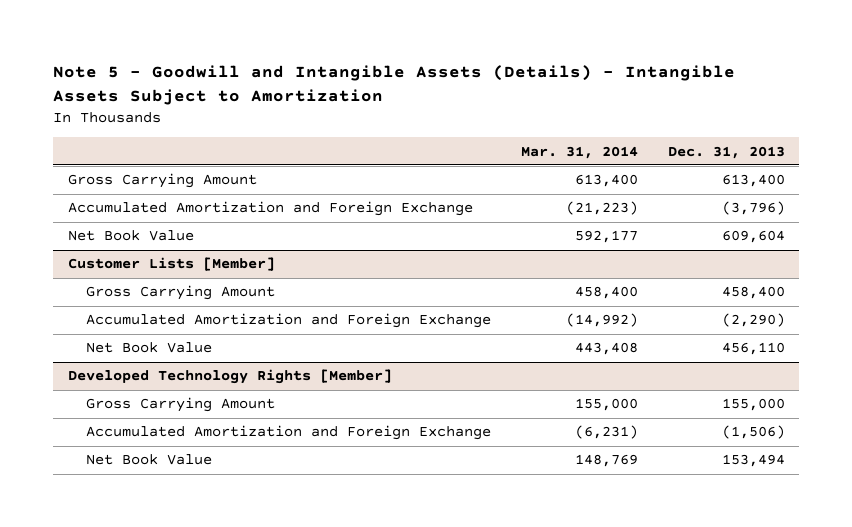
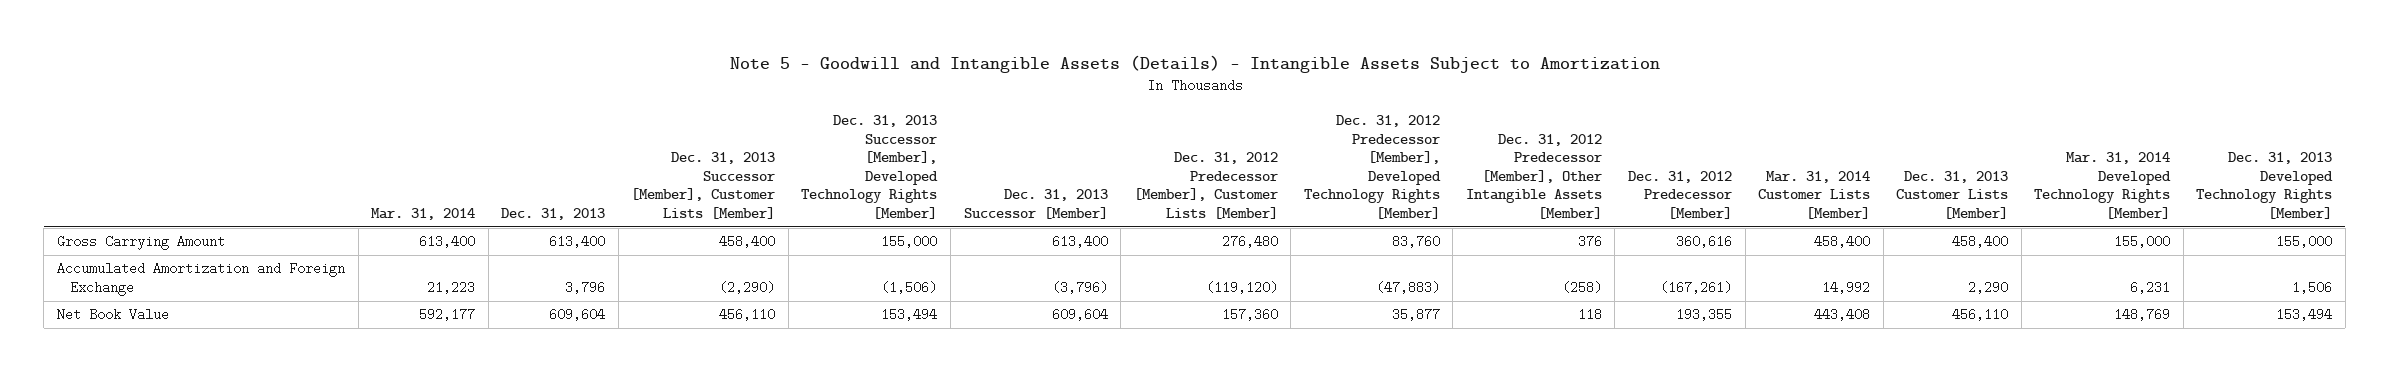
none -> [631,152,776,220] Dec. 31, 2013 Successor [Member], Customer Lists [Member]
none -> [801,114,939,220] Dec. 31, 2013 Successor [Member], Developed Technology Rights [Member]
none -> [963,189,1108,220] Dec. 31, 2013 Successor [Member]
none -> [1133,152,1278,220] Dec. 31, 2012 Predecessor [Member], Customer Lists [Member]
none -> [1303,114,1441,220] Dec. 31, 2012 Predecessor [Member], Developed Technology Rights [Member]
none -> [1465,133,1602,220] Dec. 31, 2012 Predecessor [Member], Other Intangible Assets [Member]
none -> [1627,170,1732,220] Dec. 31, 2012 Predecessor [Member]
none -> [1758,170,1871,220] Mar. 31, 2014 Customer Lists [Member]
none -> [1896,170,2009,220] Dec. 31, 2013 Customer Lists [Member]
none -> [2034,152,2172,220] Mar. 31, 2014 Developed Technology Rights [Member]
none -> [2196,152,2334,220] Dec. 31, 2013 Developed Technology Rights [Member]
[565,201,638,216] (21,223) -> [427,281,476,295] 21,223
[721,201,785,216] (3,796) -> [565,281,606,295] 3,796
[67,257,275,272] Customer Lists [Member] -> none
[86,285,276,301] Gross Carrying Amount -> none
[86,313,492,329] Accumulated Amortization and Foreign Exchange -> none
[86,342,213,354] Net Book Value -> none
[67,369,392,385] Developed Technology Rights [Member] -> none
[86,397,276,413] Gross Carrying Amount -> none
[86,425,492,441] Accumulated Amortization and Foreign Exchange -> none
[86,454,213,466] Net Book Value -> none

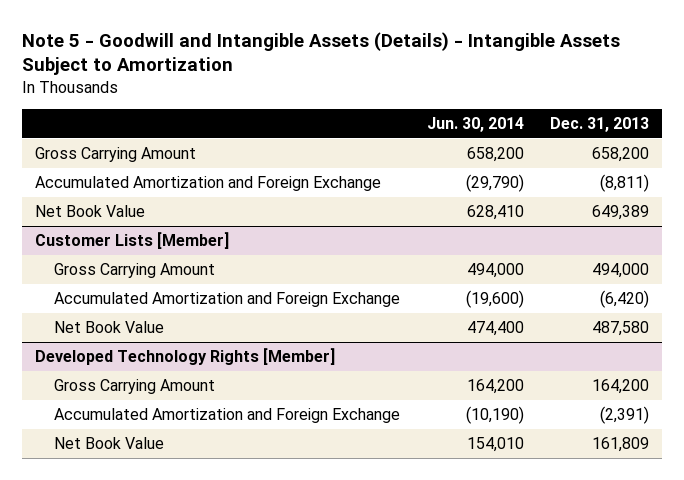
[371,208,476,221] Mar. 31, 2014 -> none
[631,152,776,220] Dec. 31, 2013 Successor [Member], Customer Lists [Member] -> none
[801,114,939,220] Dec. 31, 2013 Successor [Member], Developed Technology Rights [Member] -> none
[963,189,1108,220] Dec. 31, 2013 Successor [Member] -> none
[1133,152,1278,220] Dec. 31, 2012 Predecessor [Member], Customer Lists [Member] -> none
[1303,114,1441,220] Dec. 31, 2012 Predecessor [Member], Developed Technology Rights [Member] -> none
[1465,133,1602,220] Dec. 31, 2012 Predecessor [Member], Other Intangible Assets [Member] -> none
[1627,170,1732,220] Dec. 31, 2012 Predecessor [Member] -> none
[1758,170,1871,220] Mar. 31, 2014 Customer Lists [Member] -> none
[1896,170,2009,220] Dec. 31, 2013 Customer Lists [Member] -> none
[2034,152,2172,220] Mar. 31, 2014 Developed Technology Rights [Member] -> none
[2196,152,2334,220] Dec. 31, 2013 Developed Technology Rights [Member] -> none
none -> [426,117,524,133] Jun. 30, 2014
[549,235,606,249] 613,400 -> [591,147,649,163] 658,200
[565,281,606,295] 3,796 -> [599,174,649,193] (8,811)
[549,308,606,322] 609,604 -> [591,205,649,221] 649,389
none -> [34,232,229,250] Customer Lists [Member]
none -> [54,263,216,279] Gross Carrying Amount
none -> [54,292,401,308] Accumulated Amortization and Foreign Exchange
none -> [54,321,165,334] Net Book Value
none -> [34,348,335,366] Developed Technology Rights [Member]
none -> [54,379,216,395] Gross Carrying Amount
none -> [54,408,401,424] Accumulated Amortization and Foreign Exchange
none -> [54,437,165,450] Net Book Value

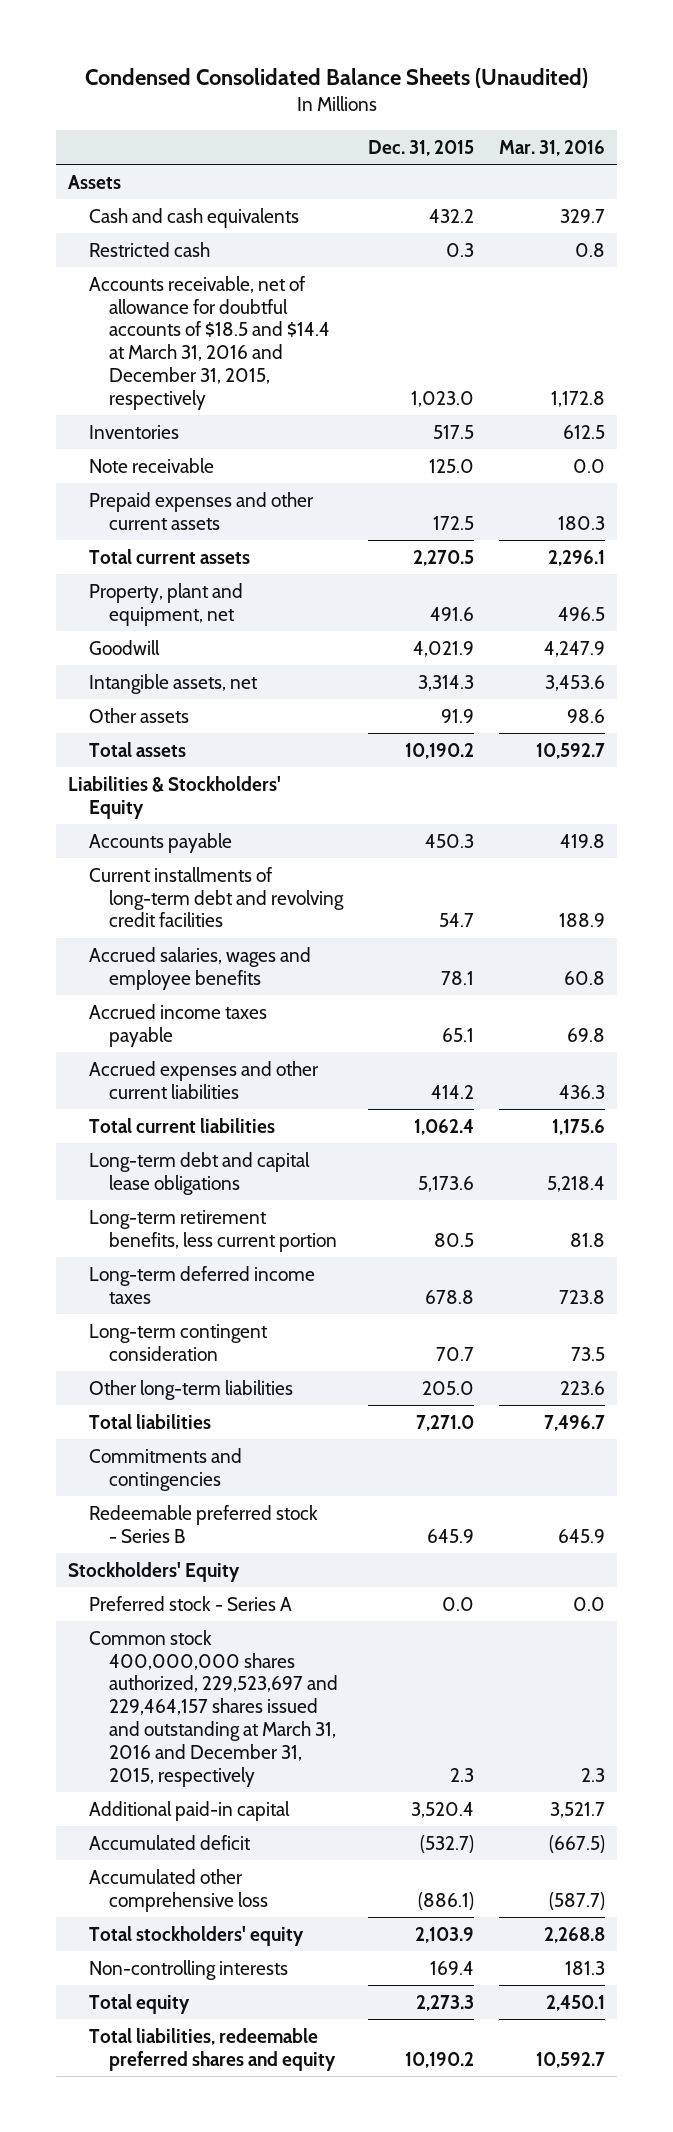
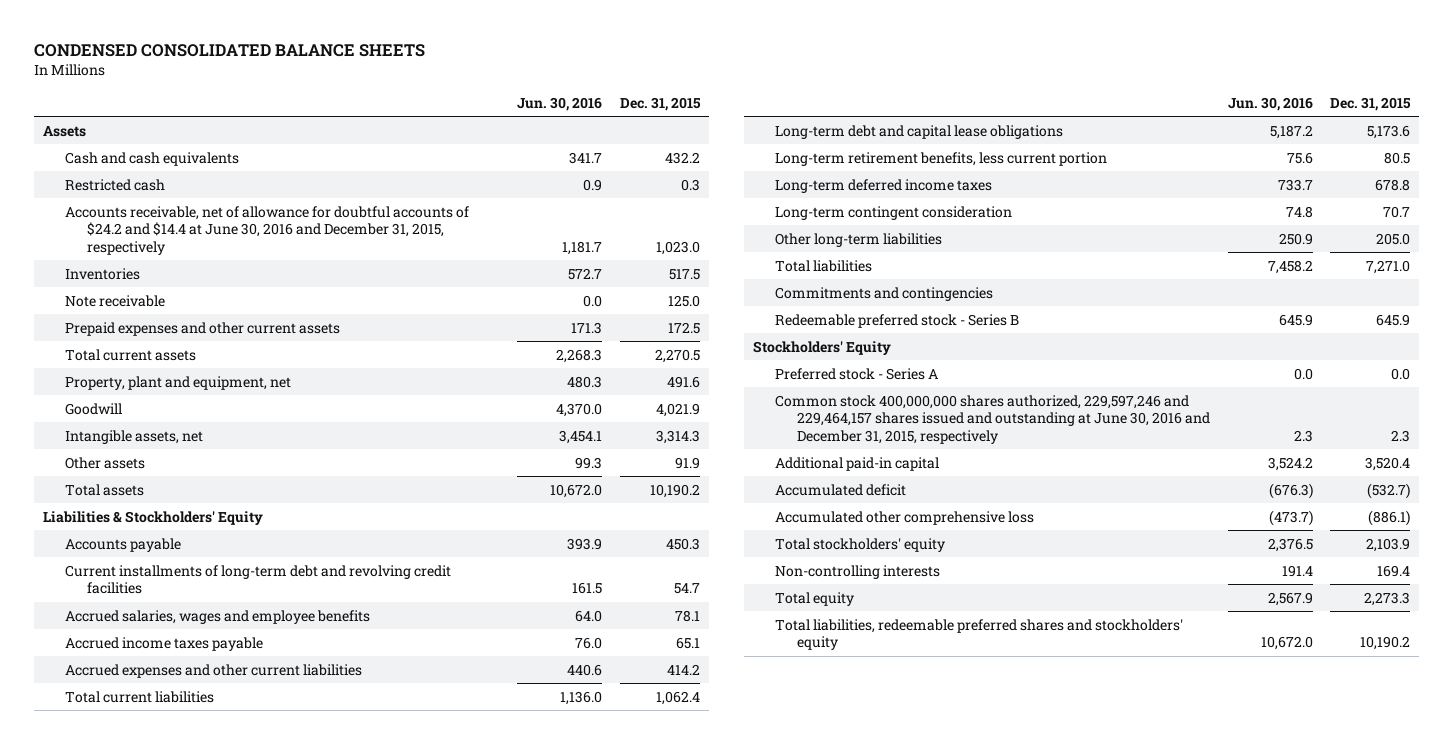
[84,68,588,89] Condensed Consolidated Balance Sheets (Unaudited) -> [33,43,425,57] CONDENSED CONSOLIDATED BALANCE SHEETS
[498,139,605,156] Mar. 31, 2016 -> none
none -> [517,96,603,111] Jun. 30, 2016
[88,275,330,411] Accounts receivable, net of allowance for doubtful accounts of $18.5 and $14.4 at March 31, 2016 and December 31, 2015, respectively -> [64,205,469,255] Accounts receivable, net of allowance for doubtful accounts of $24.2 and $14.4 at June 30, 2016 and December 31, 2015, respectively
[88,1629,338,1787] Common stock 400,000,000 shares authorized, 229,523,697 and 229,464,157 shares issued and outstanding at March 31, 2016 and December 31, 2015, respectively -> [774,394,1211,444] Common stock 400,000,000 shares authorized, 229,597,246 and 229,464,157 shares issued and outstanding at June 30, 2016 and December 31, 2015, respectively
[88,2027,336,2071] Total liabilities, redeemable preferred shares and equity -> [774,618,1183,651] Total liabilities, redeemable preferred shares and stockholders' equity

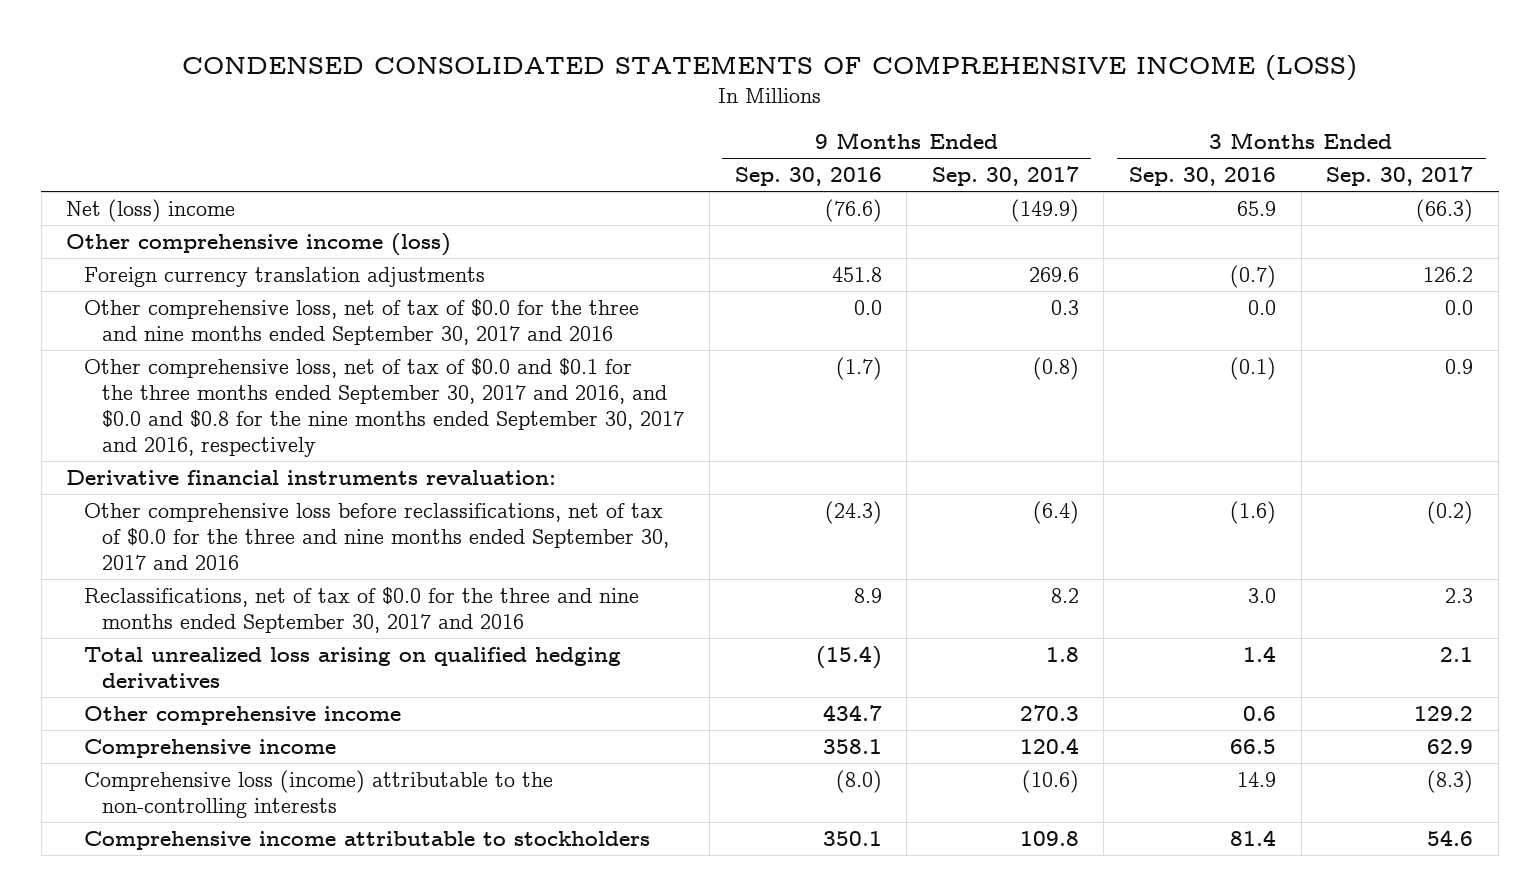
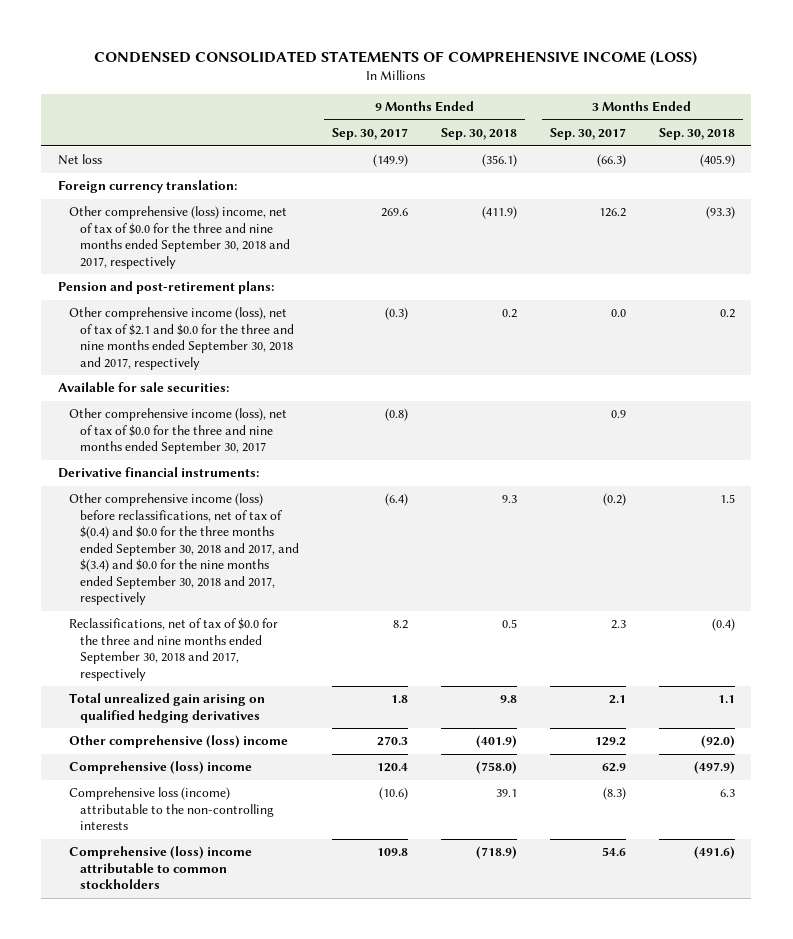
[734,167,882,187] Sep. 30, 2016 -> none
[1129,167,1277,187] Sep. 30, 2016 -> none
none -> [441,128,518,141] Sep. 30, 2018
none -> [658,128,735,141] Sep. 30, 2018
[66,233,452,257] Other comprehensive income (loss) -> none
[66,199,236,223] Net (loss) income -> [57,154,102,166] Net loss
none -> [57,180,237,194] Foreign currency translation:
[84,267,486,288] Foreign currency translation adjustments -> [69,206,291,269] Other comprehensive (loss) income, net of tax of $0.0 for the three and nine months ended September 30, 2018 and 2017, respectively
none -> [57,281,274,295] Pension and post-retirement plans:
[84,299,640,346] Other comprehensive loss, net of tax of $0.0 for the three and nine months ended September 30, 2017 and 2016 -> [69,307,295,370] Other comprehensive income (loss), net of tax of $2.1 and $0.0 for the three and nine months ended September 30, 2018 and 2017, respectively
[1050,300,1079,316] 0.3 -> [385,307,409,321] (0.3)
none -> [57,382,229,394] Available for sale securities:
[84,358,685,458] Other comprehensive loss, net of tax of $0.0 and $0.1 for the three months ended September 30, 2017 and 2016, and $0.0 and $0.8 for the nine months ended September 30, 2017 and 2016, respectively -> [69,408,288,455] Other comprehensive income (loss), net of tax of $0.0 for the three and nine months ended September 30, 2017
[66,470,557,486] Derivative financial instruments revaluation: -> [57,467,259,479] Derivative financial instruments:
[84,503,670,571] Other comprehensive loss before reclassifications, net of tax of $0.0 for the three and nine months ended September 30, 2017 and 2016 -> [69,493,300,606] Other comprehensive income (loss) before reclassifications, net of tax of $(0.4) and $0.0 for the three months ended September 30, 2018 and 2017, and $(3.4) and $0.0 for the nine months ended September 30, 2018 and 2017, respectively
[84,587,640,634] Reclassifications, net of tax of $0.0 for the three and nine months ended September 30, 2017 and 2016 -> [69,618,279,681] Reclassifications, net of tax of $0.0 for the three and nine months ended September 30, 2018 and 2017, respectively
[84,647,622,689] Total unrealized loss arising on qualified hedging derivatives -> [69,693,266,723] Total unrealized gain arising on qualified hedging derivatives
[84,706,402,726] Other comprehensive income -> [69,735,289,749] Other comprehensive (loss) income
[84,739,337,759] Comprehensive income -> [69,761,253,775] Comprehensive (loss) income
[84,831,651,851] Comprehensive income attributable to stockholders -> [69,846,253,890] Comprehensive (loss) income attributable to common stockholders

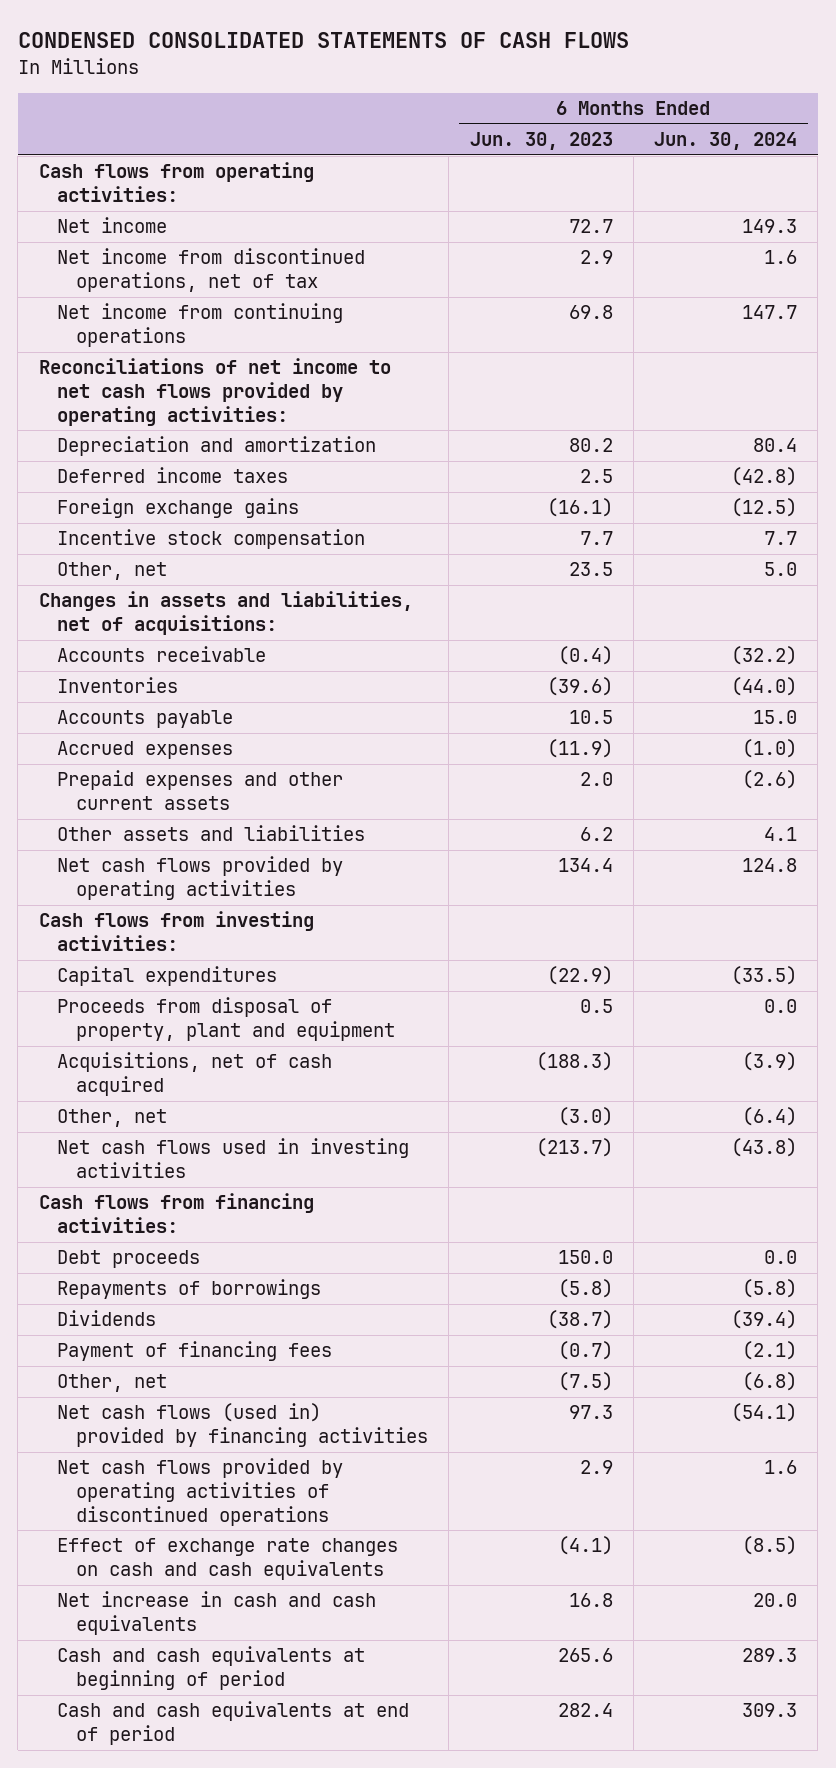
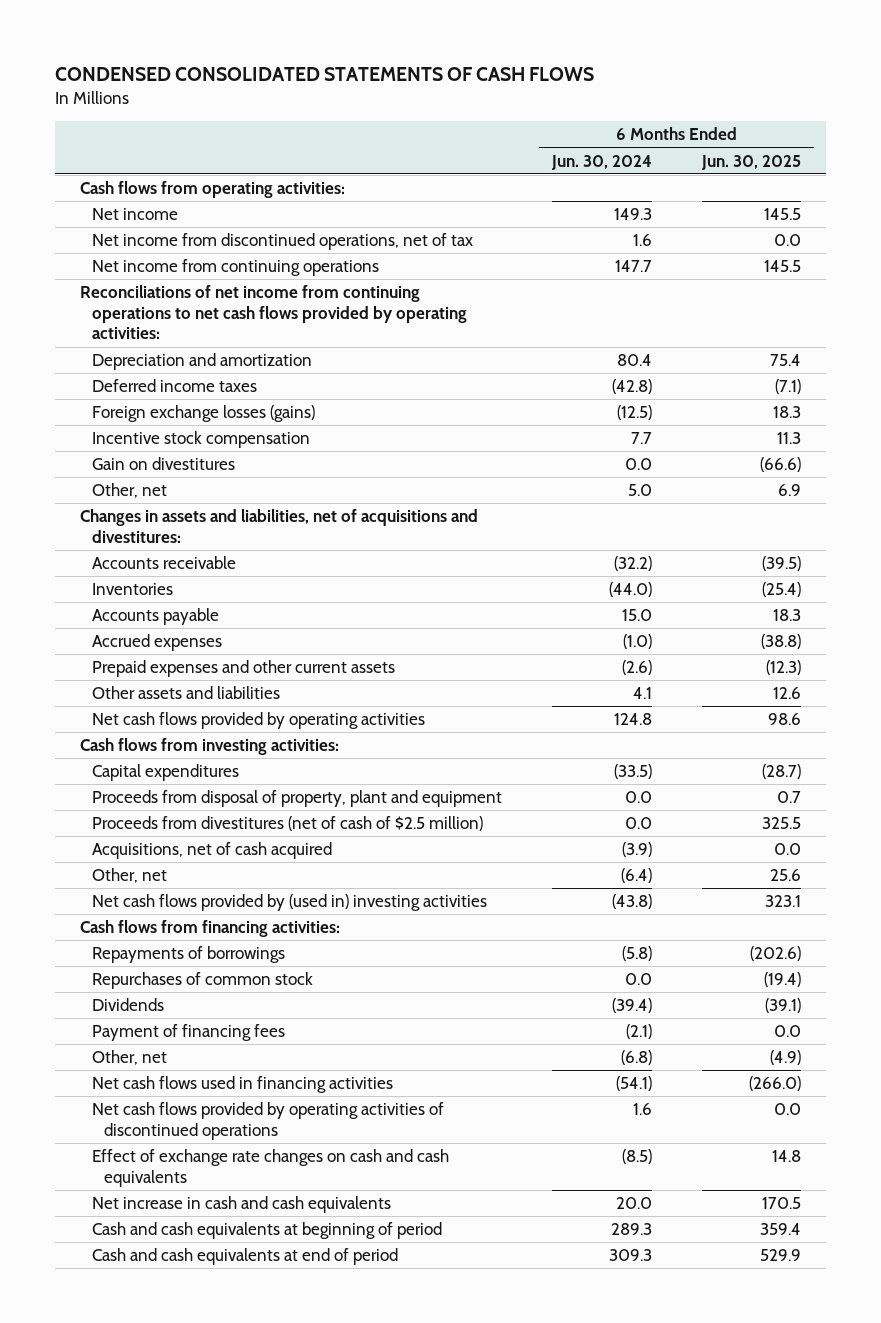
[469,132,613,151] Jun. 30, 2023 -> none
none -> [701,154,802,170] Jun. 30, 2025
[38,358,391,426] Reconciliations of net income to net cash flows provided by operating activities: -> [79,285,467,340] Reconciliations of net income from continuing operations to net cash flows provided by operating activities:
[57,498,300,519] Foreign exchange gains -> [91,405,315,423] Foreign exchange losses (gains)
none -> [91,457,235,471] Gain on divestitures
[38,591,413,636] Changes in assets and liabilities, net of acquisitions: -> [79,509,478,543] Changes in assets and liabilities, net of acquisitions and divestitures:
none -> [91,816,483,832] Proceeds from divestitures (net of cash of $2.5 million)
[57,1138,410,1179] Net cash flows used in investing activities -> [91,894,487,912] Net cash flows provided by (used in) investing activities
[57,1250,201,1269] Debt proceeds -> none
none -> [91,972,313,990] Repurchases of common stock
[57,1403,429,1448] Net cash flows (used in) provided by financing activities -> [91,1076,393,1094] Net cash flows used in financing activities

